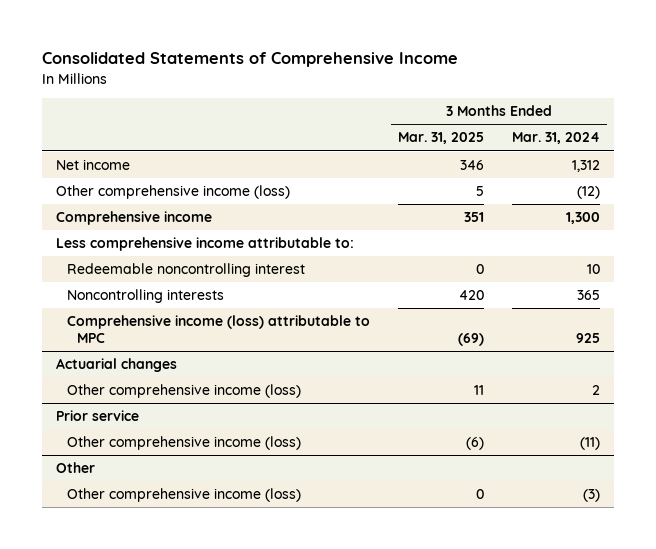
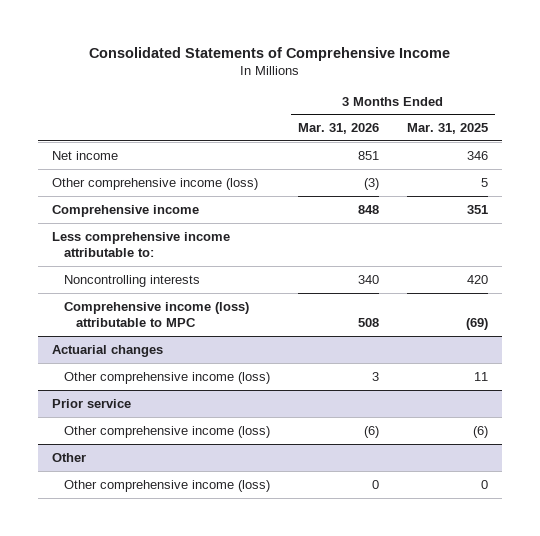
[511,132,600,145] Mar. 31, 2024 -> none
none -> [297,123,379,135] Mar. 31, 2026
[66,263,305,278] Redeemable noncontrolling interest -> none

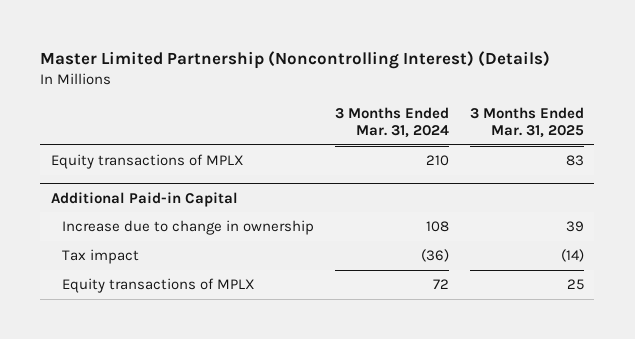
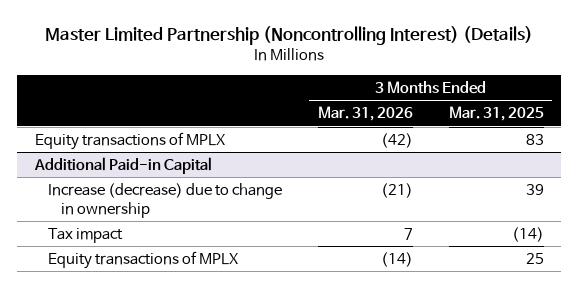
[334,106,449,138] 3 Months Ended Mar. 31, 2024 -> none
none -> [317,106,413,122] Mar. 31, 2026
[61,220,314,236] Increase due to change in ownership -> [48,182,283,218] Increase (decrease) due to change in ownership

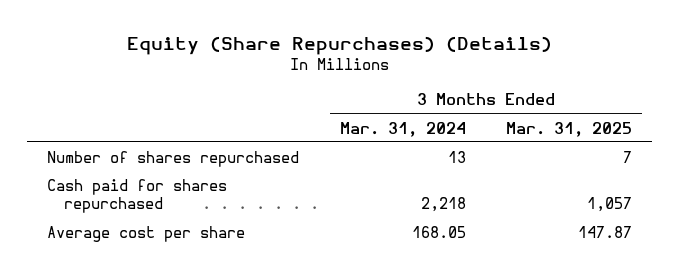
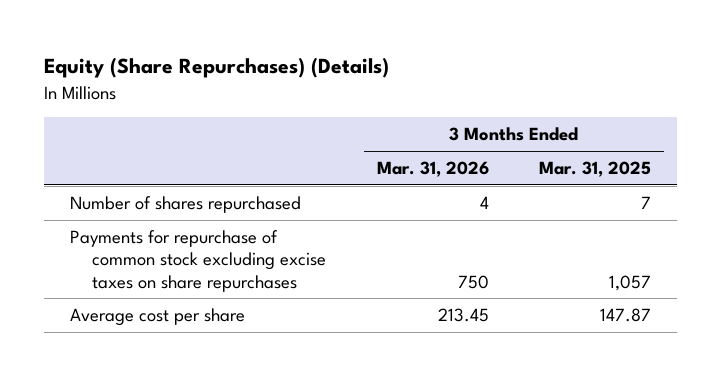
[339,121,466,137] Mar. 31, 2024 -> none
none -> [376,161,489,178] Mar. 31, 2026
[47,178,228,214] Cash paid for shares repurchased -> [69,230,327,292] Payments for repurchase of common stock excluding excise taxes on share repurchases

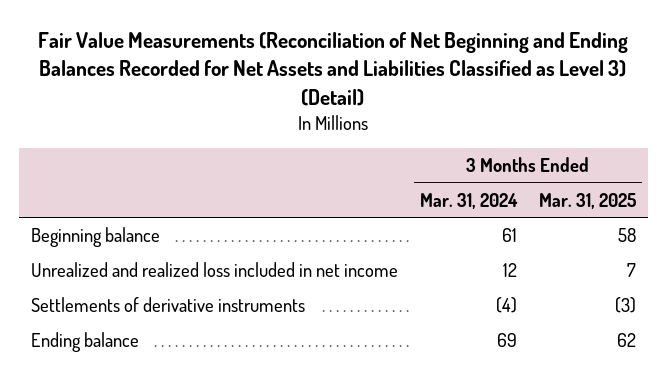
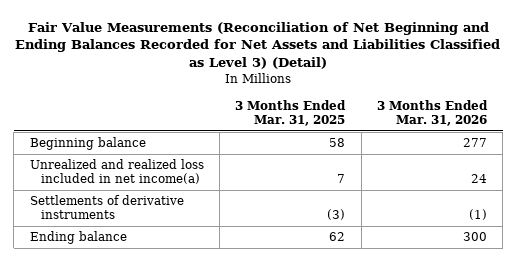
[419,192,518,209] Mar. 31, 2024 -> none
none -> [376,99,488,126] 3 Months Ended Mar. 31, 2026
[30,262,398,278] Unrealized and realized loss included in net income -> [29,159,204,185] Unrealized and realized loss included in net income(a)

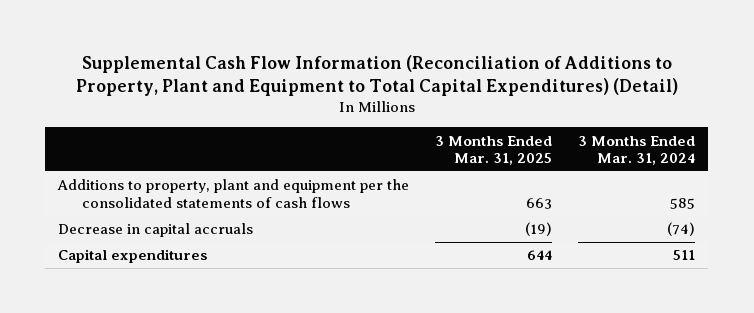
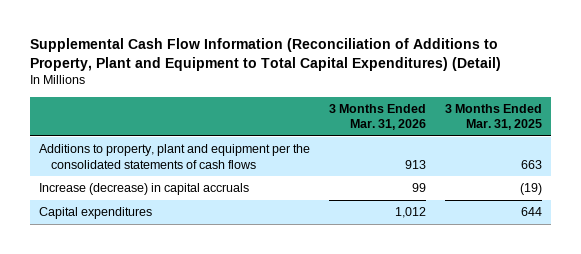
[578,135,696,166] 3 Months Ended Mar. 31, 2024 -> none
none -> [328,103,426,131] 3 Months Ended Mar. 31, 2026
[58,223,254,238] Decrease in capital accruals -> [38,183,249,196] Increase (decrease) in capital accruals

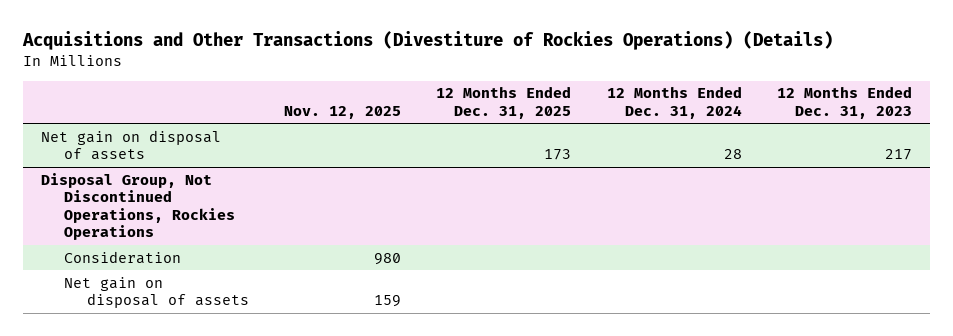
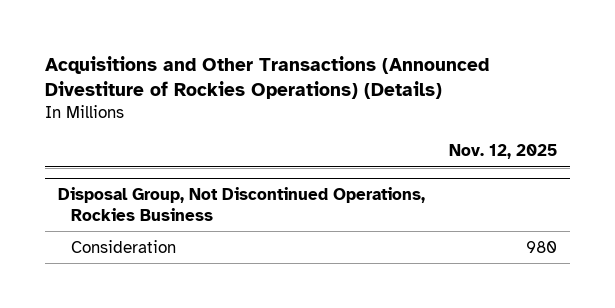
[21,30,833,50] Acquisitions and Other Transactions (Divestiture of Rockies Operations) (Details) -> [45,55,490,100] Acquisitions and Other Transactions (Announced Divestiture of Rockies Operations) (Details)
[436,86,572,119] 12 Months Ended Dec. 31, 2025 -> none
[606,86,742,119] 12 Months Ended Dec. 31, 2024 -> none
[777,86,913,119] 12 Months Ended Dec. 31, 2023 -> none
[40,129,221,161] Net gain on disposal of assets -> none
[40,172,235,241] Disposal Group, Not Discontinued Operations, Rockies Operations -> [57,186,425,221] Disposal Group, Not Discontinued Operations, Rockies Business
[63,276,249,309] Net gain on disposal of assets -> none

